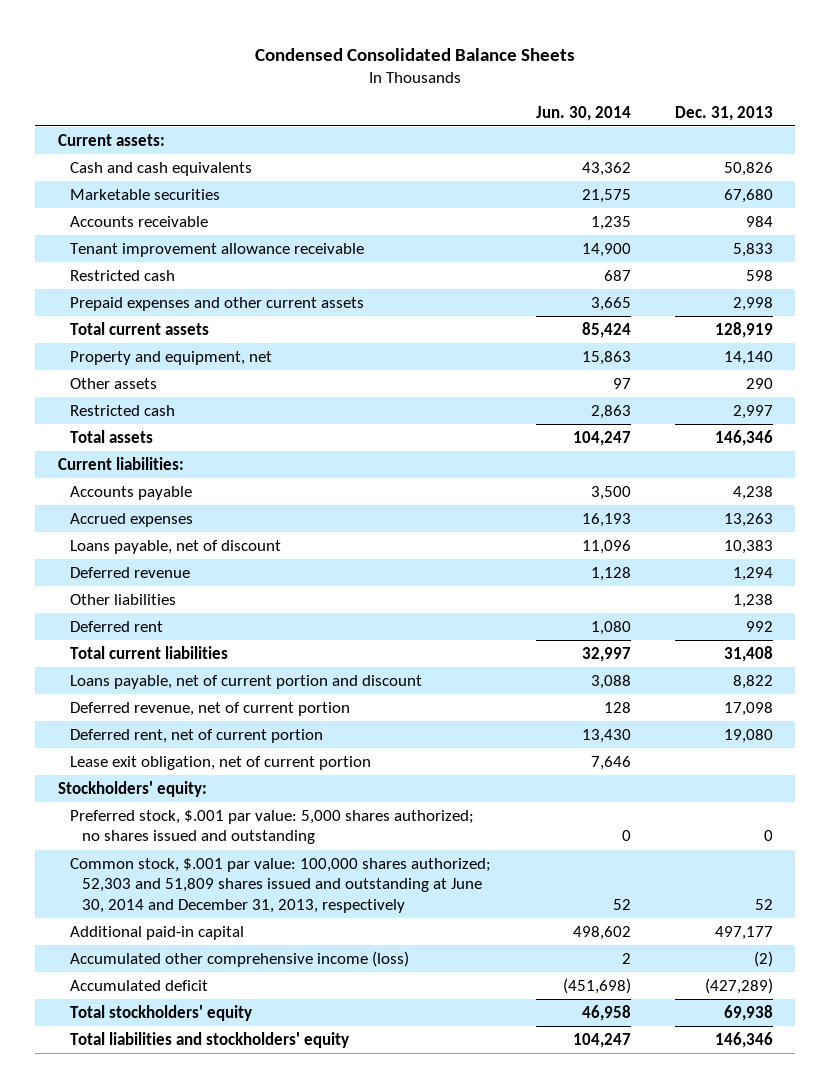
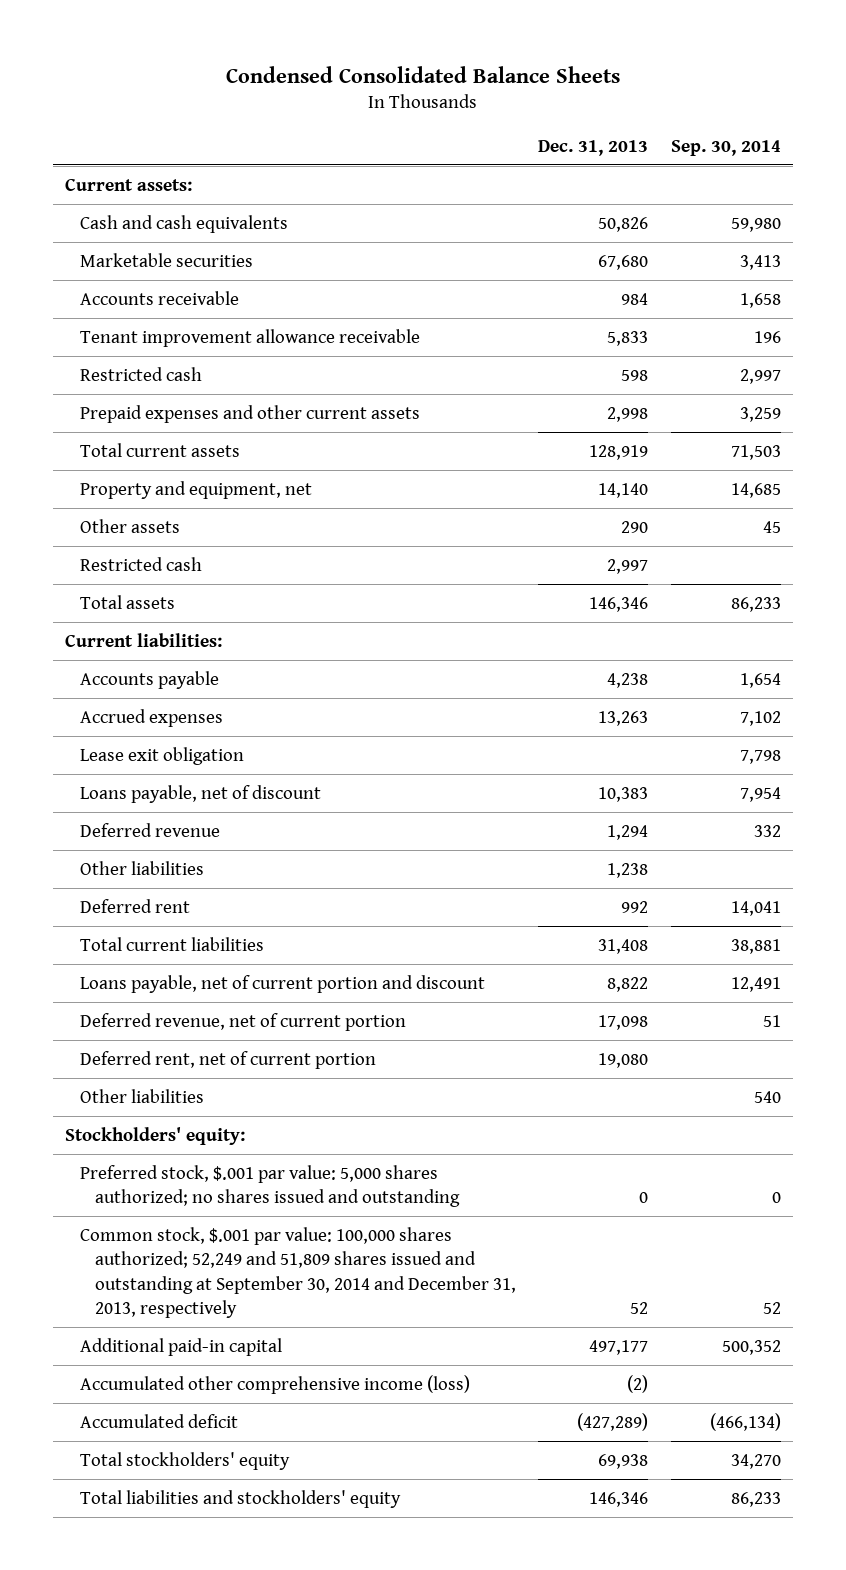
[535,105,631,121] Jun. 30, 2014 -> none
none -> [671,139,782,156] Sep. 30, 2014
none -> [79,746,244,765] Lease exit obligation
[70,755,372,770] Lease exit obligation, net of current portion -> none
none -> [79,1088,204,1103] Other liabilities
[70,857,492,913] Common stock, $.001 par value: 100,000 shares authorized; 52,303 and 51,809 shares issued and outstanding at June 30, 2014 and December 31, 2013, respectively -> [79,1226,516,1319] Common stock, $.001 par value: 100,000 shares authorized; 52,249 and 51,809 shares issued and outstanding at September 30, 2014 and December 31, 2013, respectively

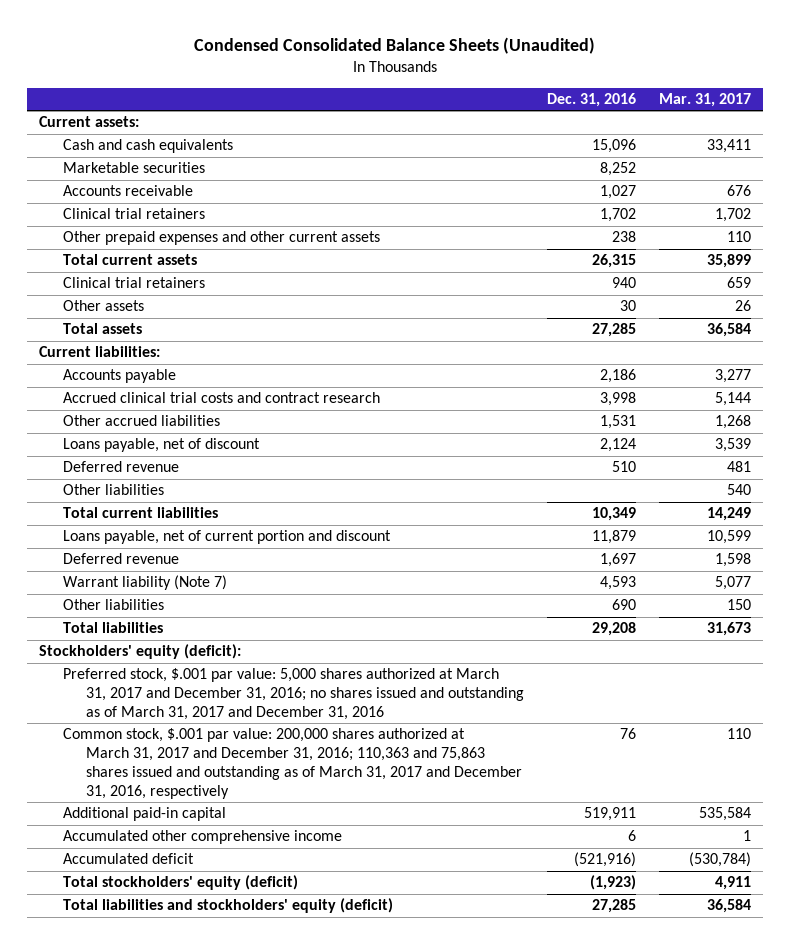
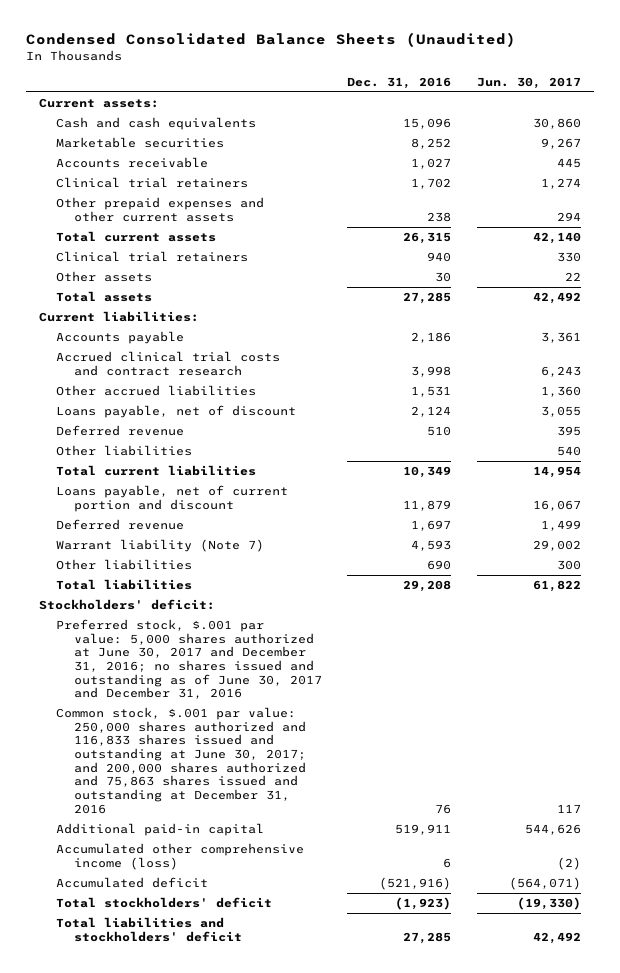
[659,93,752,108] Mar. 31, 2017 -> none
none -> [477,76,582,89] Jun. 30, 2017
[39,644,242,660] Stockholders' equity (deficit): -> [38,599,215,611] Stockholders' deficit:
[62,668,525,720] Preferred stock, $.001 par value: 5,000 shares authorized at March 31, 2017 and December 31, 2016; no shares issued and outstanding as of March 31, 2017 and December 31, 2016 -> [56,619,322,700] Preferred stock, $.001 par value: 5,000 shares authorized at June 30, 2017 and December 31, 2016; no shares issued and outstanding as of June 30, 2017 and December 31, 2016
[62,728,523,799] Common stock, $.001 par value: 200,000 shares authorized at March 31, 2017 and December 31, 2016; 110,363 and 75,863 shares issued and outstanding as of March 31, 2017 and December 31, 2016, respectively -> [56,707,306,814] Common stock, $.001 par value: 250,000 shares authorized and 116,833 shares issued and outstanding at June 30, 2017; and 200,000 shares authorized and 75,863 shares issued and outstanding at December 31, 2016
[62,830,342,845] Accumulated other comprehensive income -> [56,843,305,870] Accumulated other comprehensive income (loss)
[62,875,298,891] Total stockholders' equity (deficit) -> [56,897,273,909] Total stockholders' deficit
[62,898,393,914] Total liabilities and stockholders' equity (deficit) -> [56,917,242,942] Total liabilities and stockholders' deficit

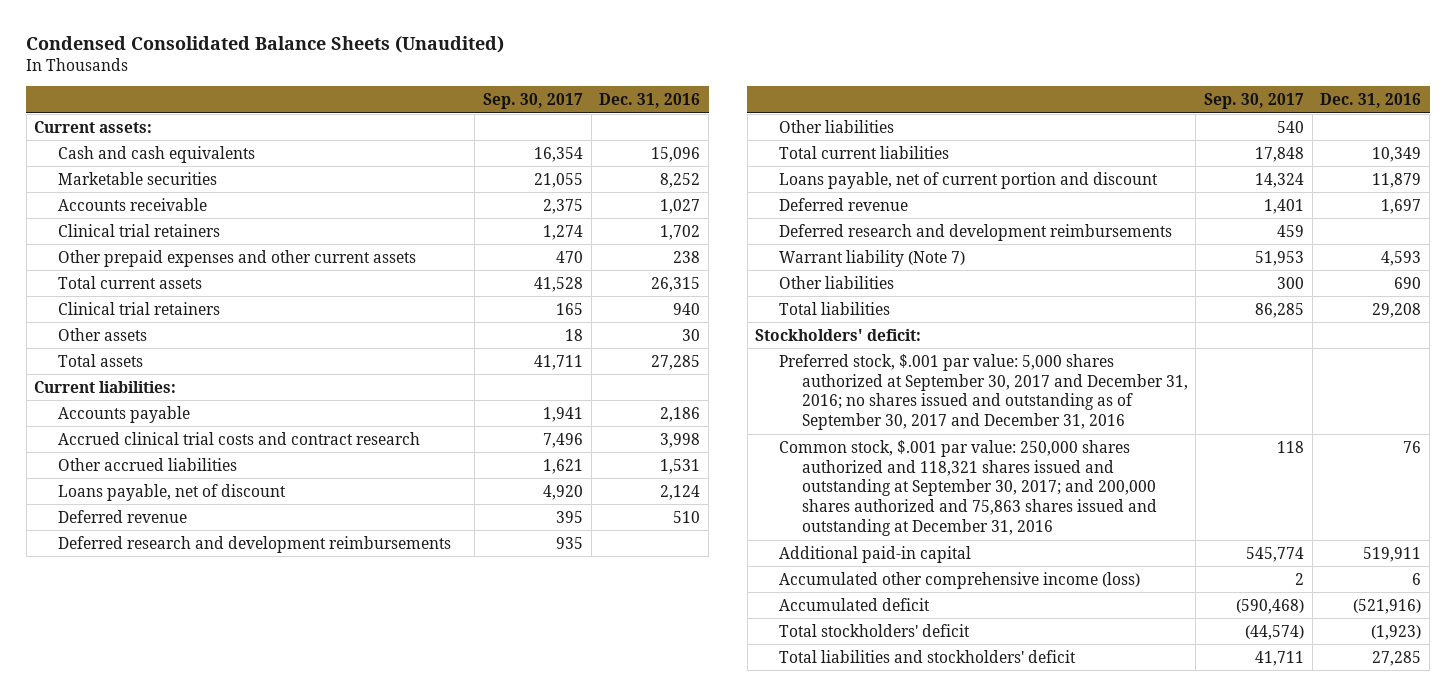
[477,76,582,89] Jun. 30, 2017 -> none
none -> [483,93,584,110] Sep. 30, 2017
none -> [57,535,451,553] Deferred research and development reimbursements
none -> [778,223,1172,241] Deferred research and development reimbursements
[56,619,322,700] Preferred stock, $.001 par value: 5,000 shares authorized at June 30, 2017 and December 31, 2016; no shares issued and outstanding as of June 30, 2017 and December 31, 2016 -> [778,353,1188,431] Preferred stock, $.001 par value: 5,000 shares authorized at September 30, 2017 and December 31, 2016; no shares issued and outstanding as of September 30, 2017 and December 31, 2016
[56,707,306,814] Common stock, $.001 par value: 250,000 shares authorized and 116,833 shares issued and outstanding at June 30, 2017; and 200,000 shares authorized and 75,863 shares issued and outstanding at December 31, 2016 -> [778,439,1157,536] Common stock, $.001 par value: 250,000 shares authorized and 118,321 shares issued and outstanding at September 30, 2017; and 200,000 shares authorized and 75,863 shares issued and outstanding at December 31, 2016

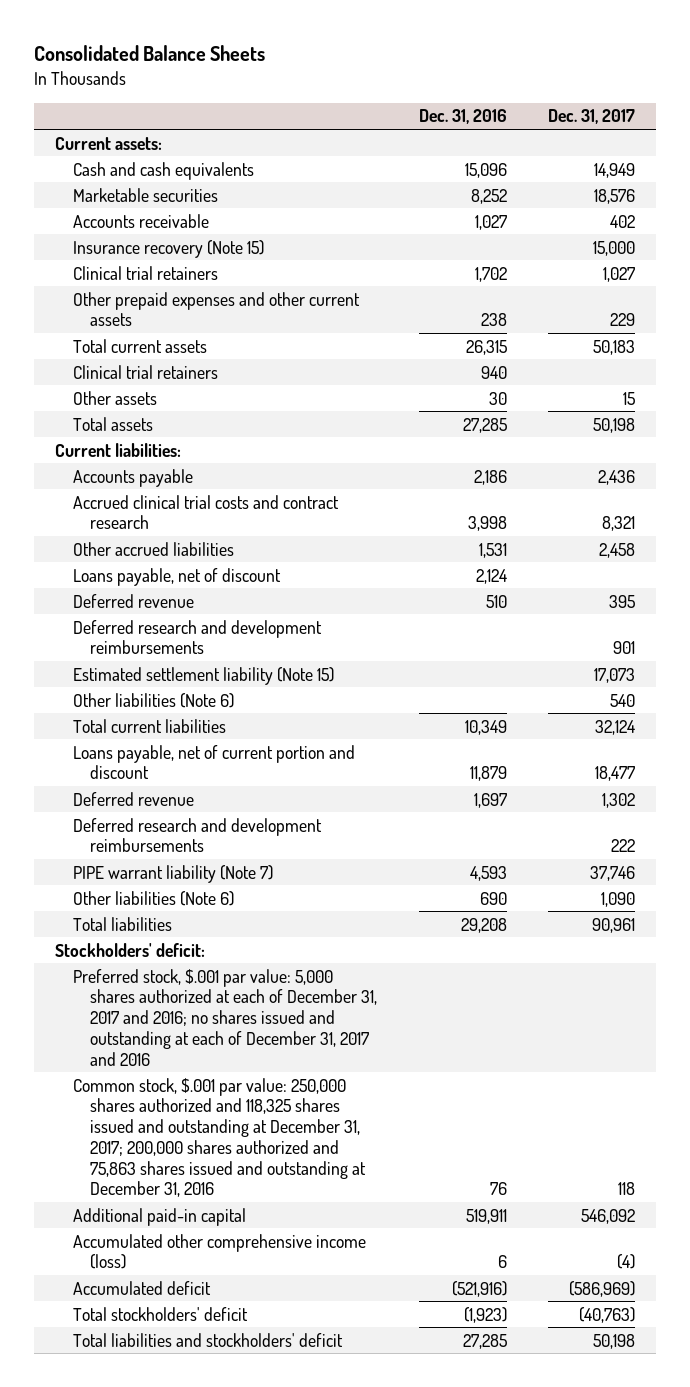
[26,36,505,54] Condensed Consolidated Balance Sheets (Unaudited) -> [34,45,266,62] Consolidated Balance Sheets
[483,93,584,110] Sep. 30, 2017 -> none
none -> [548,109,636,125] Dec. 31, 2017
none -> [72,239,264,258] Insurance recovery (Note 15)
none -> [72,666,334,685] Estimated settlement liability (Note 15)
[778,119,894,133] Other liabilities -> [72,692,234,708] Other liabilities (Note 6)
[778,249,965,267] Warrant liability (Note 7) -> [72,864,273,883] PIPE warrant liability (Note 7)
[778,275,894,289] Other liabilities -> [72,890,234,906] Other liabilities (Note 6)
[778,353,1188,431] Preferred stock, $.001 par value: 5,000 shares authorized at September 30, 2017 and December 31, 2016; no shares issued and outstanding as of September 30, 2017 and December 31, 2016 -> [72,968,378,1066] Preferred stock, $.001 par value: 5,000 shares authorized at each of December 31, 2017 and 2016; no shares issued and outstanding at each of December 31, 2017 and 2016
[778,439,1157,536] Common stock, $.001 par value: 250,000 shares authorized and 118,321 shares issued and outstanding at September 30, 2017; and 200,000 shares authorized and 75,863 shares issued and outstanding at December 31, 2016 -> [72,1077,367,1198] Common stock, $.001 par value: 250,000 shares authorized and 118,325 shares issued and outstanding at December 31, 2017; 200,000 shares authorized and 75,863 shares issued and outstanding at December 31, 2016

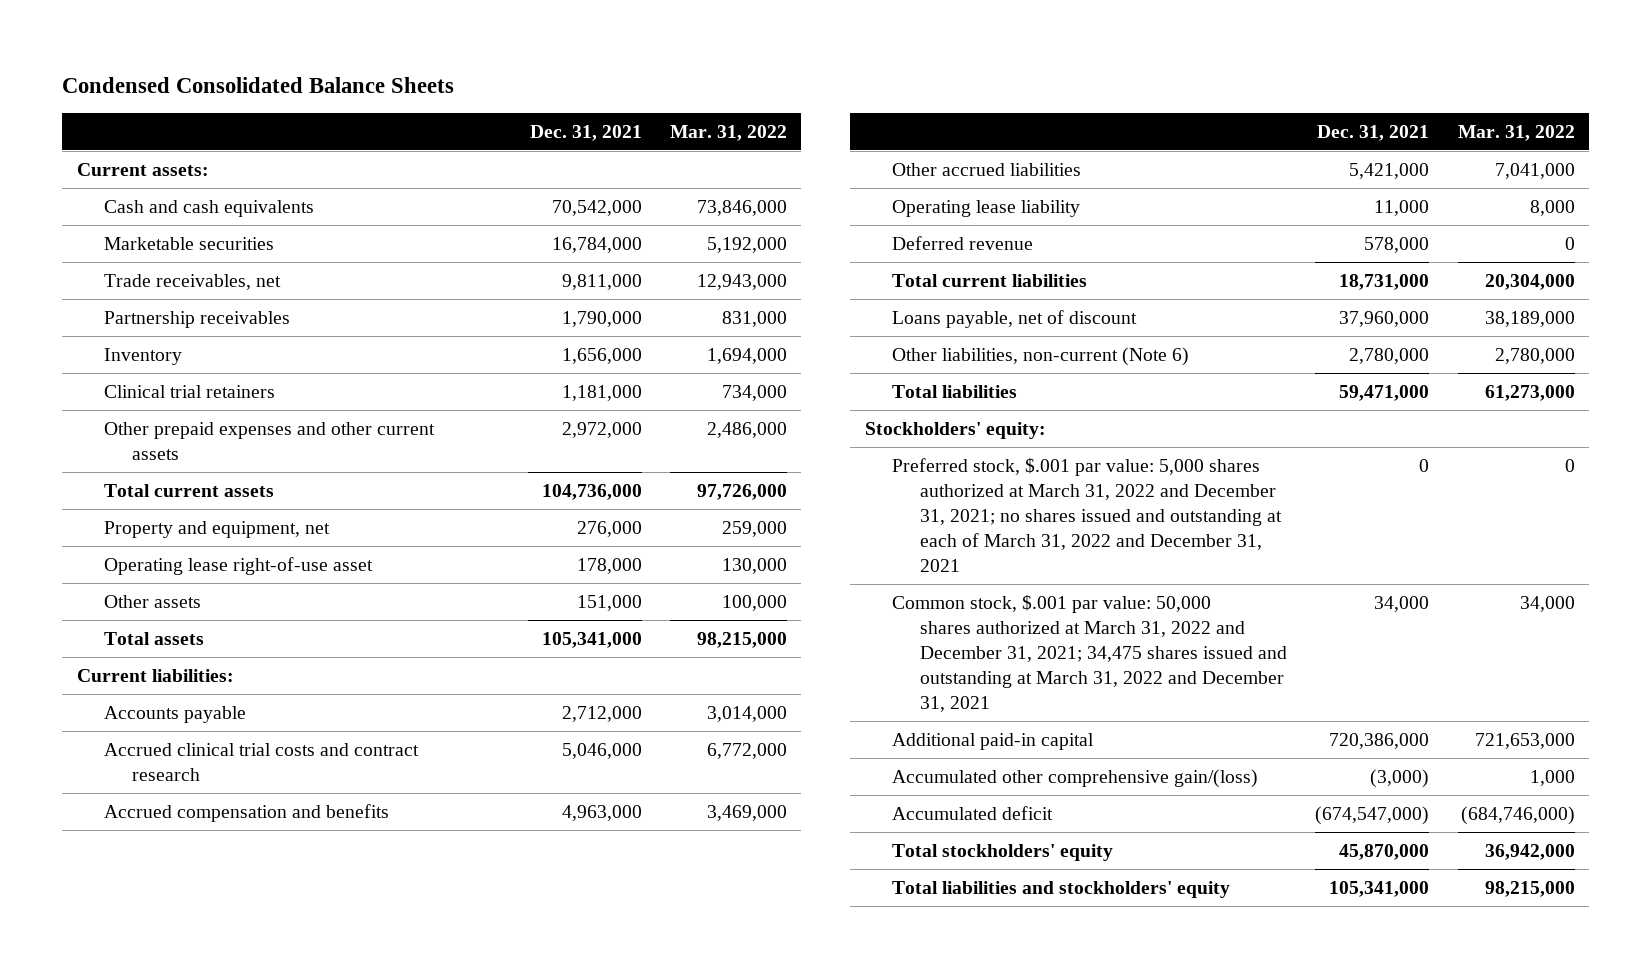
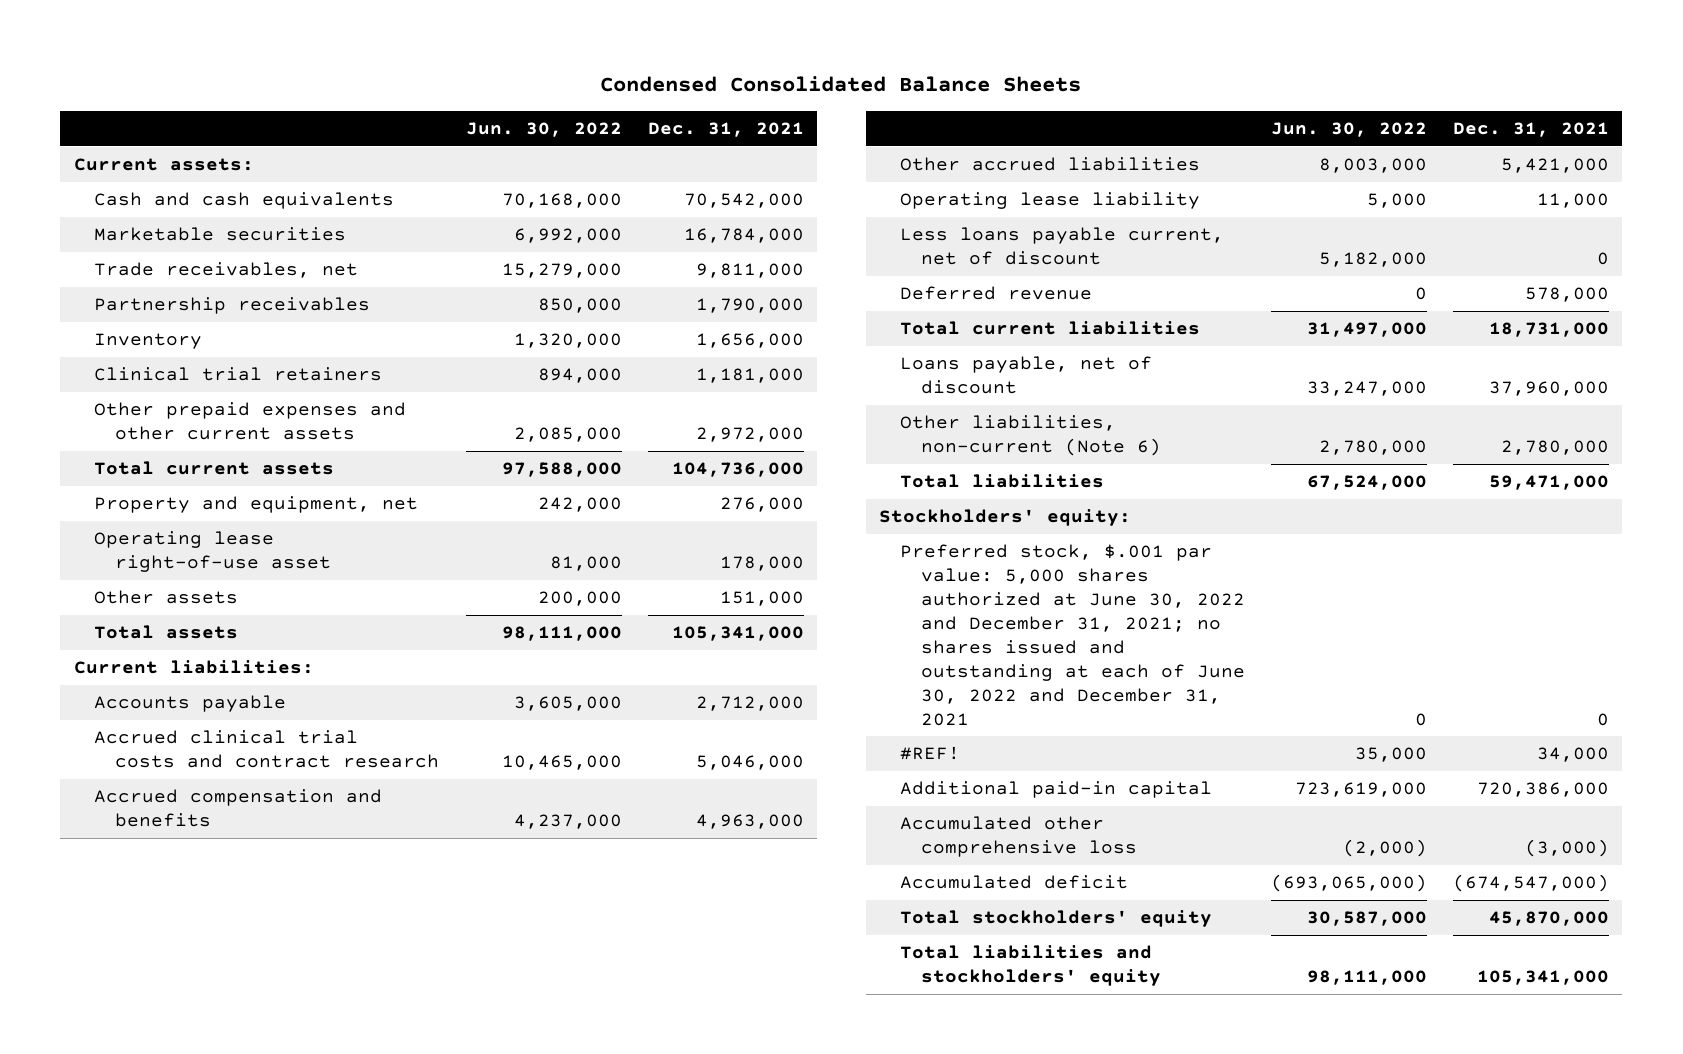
[669,124,787,141] Mar. 31, 2022 -> none
none -> [465,122,622,138] Jun. 30, 2022
none -> [900,227,1225,266] Less loans payable current, net of discount
[892,458,1283,572] Preferred stock, $.001 par value: 5,000 shares authorized at March 31, 2022 and December 31, 2021; no shares issued and outstanding at each of March 31, 2022 and December 31, 2021 -> [900,544,1245,726] Preferred stock, $.001 par value: 5,000 shares authorized at June 30, 2022 and December 31, 2021; no shares issued and outstanding at each of June 30, 2022 and December 31, 2021
[892,595,1288,712] Common stock, $.001 par value: 50,000 shares authorized at March 31, 2022 and December 31, 2021; 34,475 shares issued and outstanding at March 31, 2022 and December 31, 2021 -> [900,746,961,761] #REF!
[892,769,1259,789] Accumulated other comprehensive gain/(loss) -> [900,816,1137,858] Accumulated other comprehensive loss

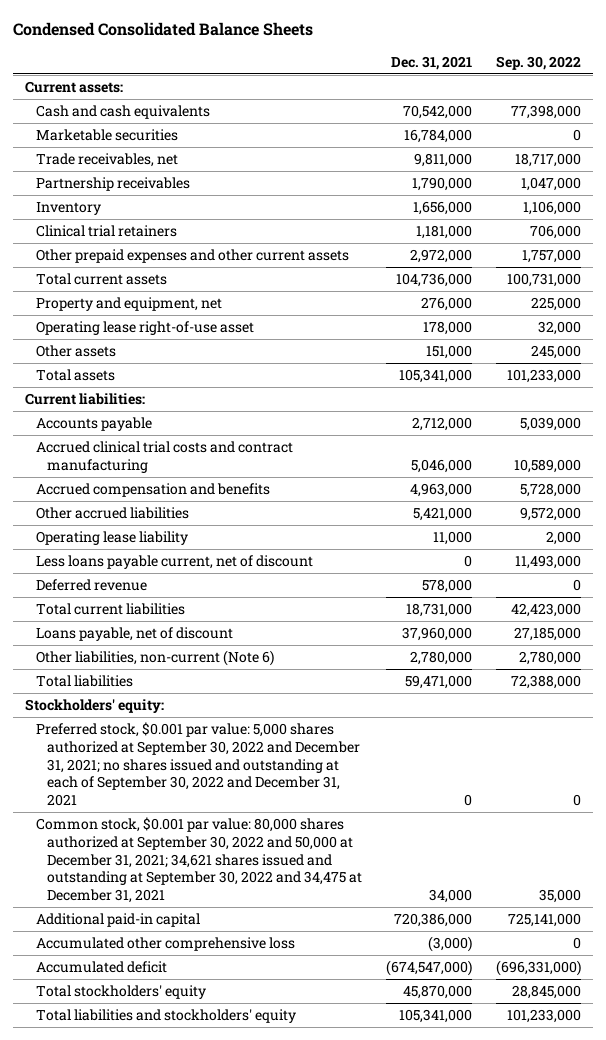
[465,122,622,138] Jun. 30, 2022 -> none
none -> [496,55,582,70] Sep. 30, 2022
[94,730,440,769] Accrued clinical trial costs and contract research -> [36,441,294,473] Accrued clinical trial costs and contract manufacturing
[900,544,1245,726] Preferred stock, $.001 par value: 5,000 shares authorized at June 30, 2022 and December 31, 2021; no shares issued and outstanding at each of June 30, 2022 and December 31, 2021 -> [36,722,360,807] Preferred stock, $0.001 par value: 5,000 shares authorized at September 30, 2022 and December 31, 2021; no shares issued and outstanding at each of September 30, 2022 and December 31, 2021
[900,746,961,761] #REF! -> [36,817,362,904] Common stock, $0.001 par value: 80,000 shares authorized at September 30, 2022 and 50,000 at December 31, 2021; 34,621 shares issued and outstanding at September 30, 2022 and 34,475 at December 31, 2021

